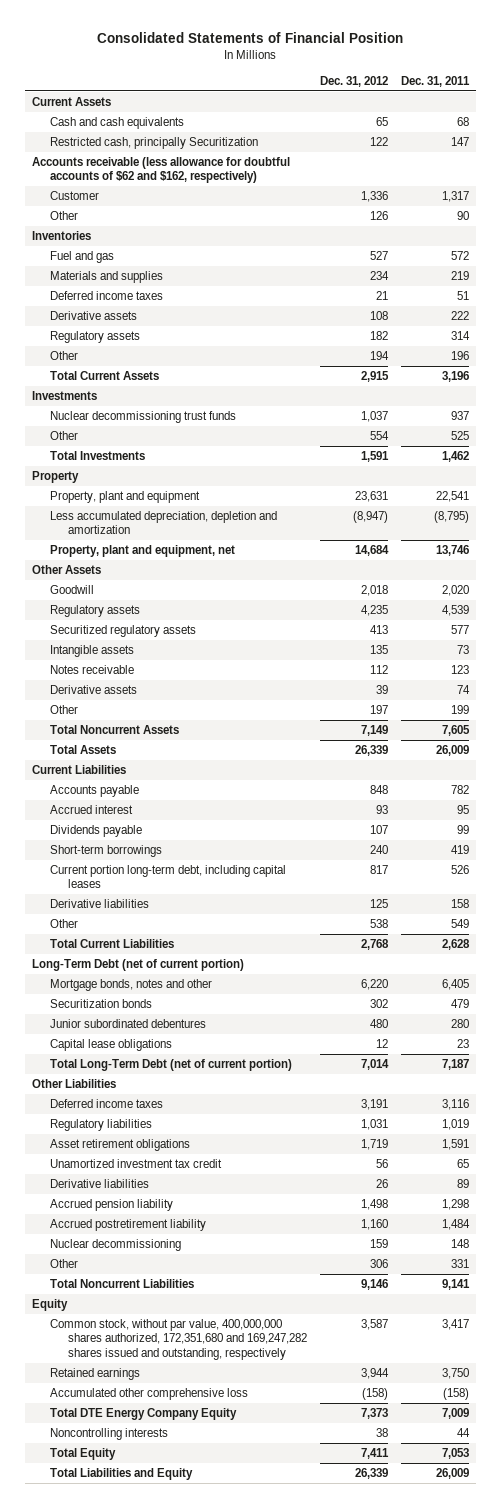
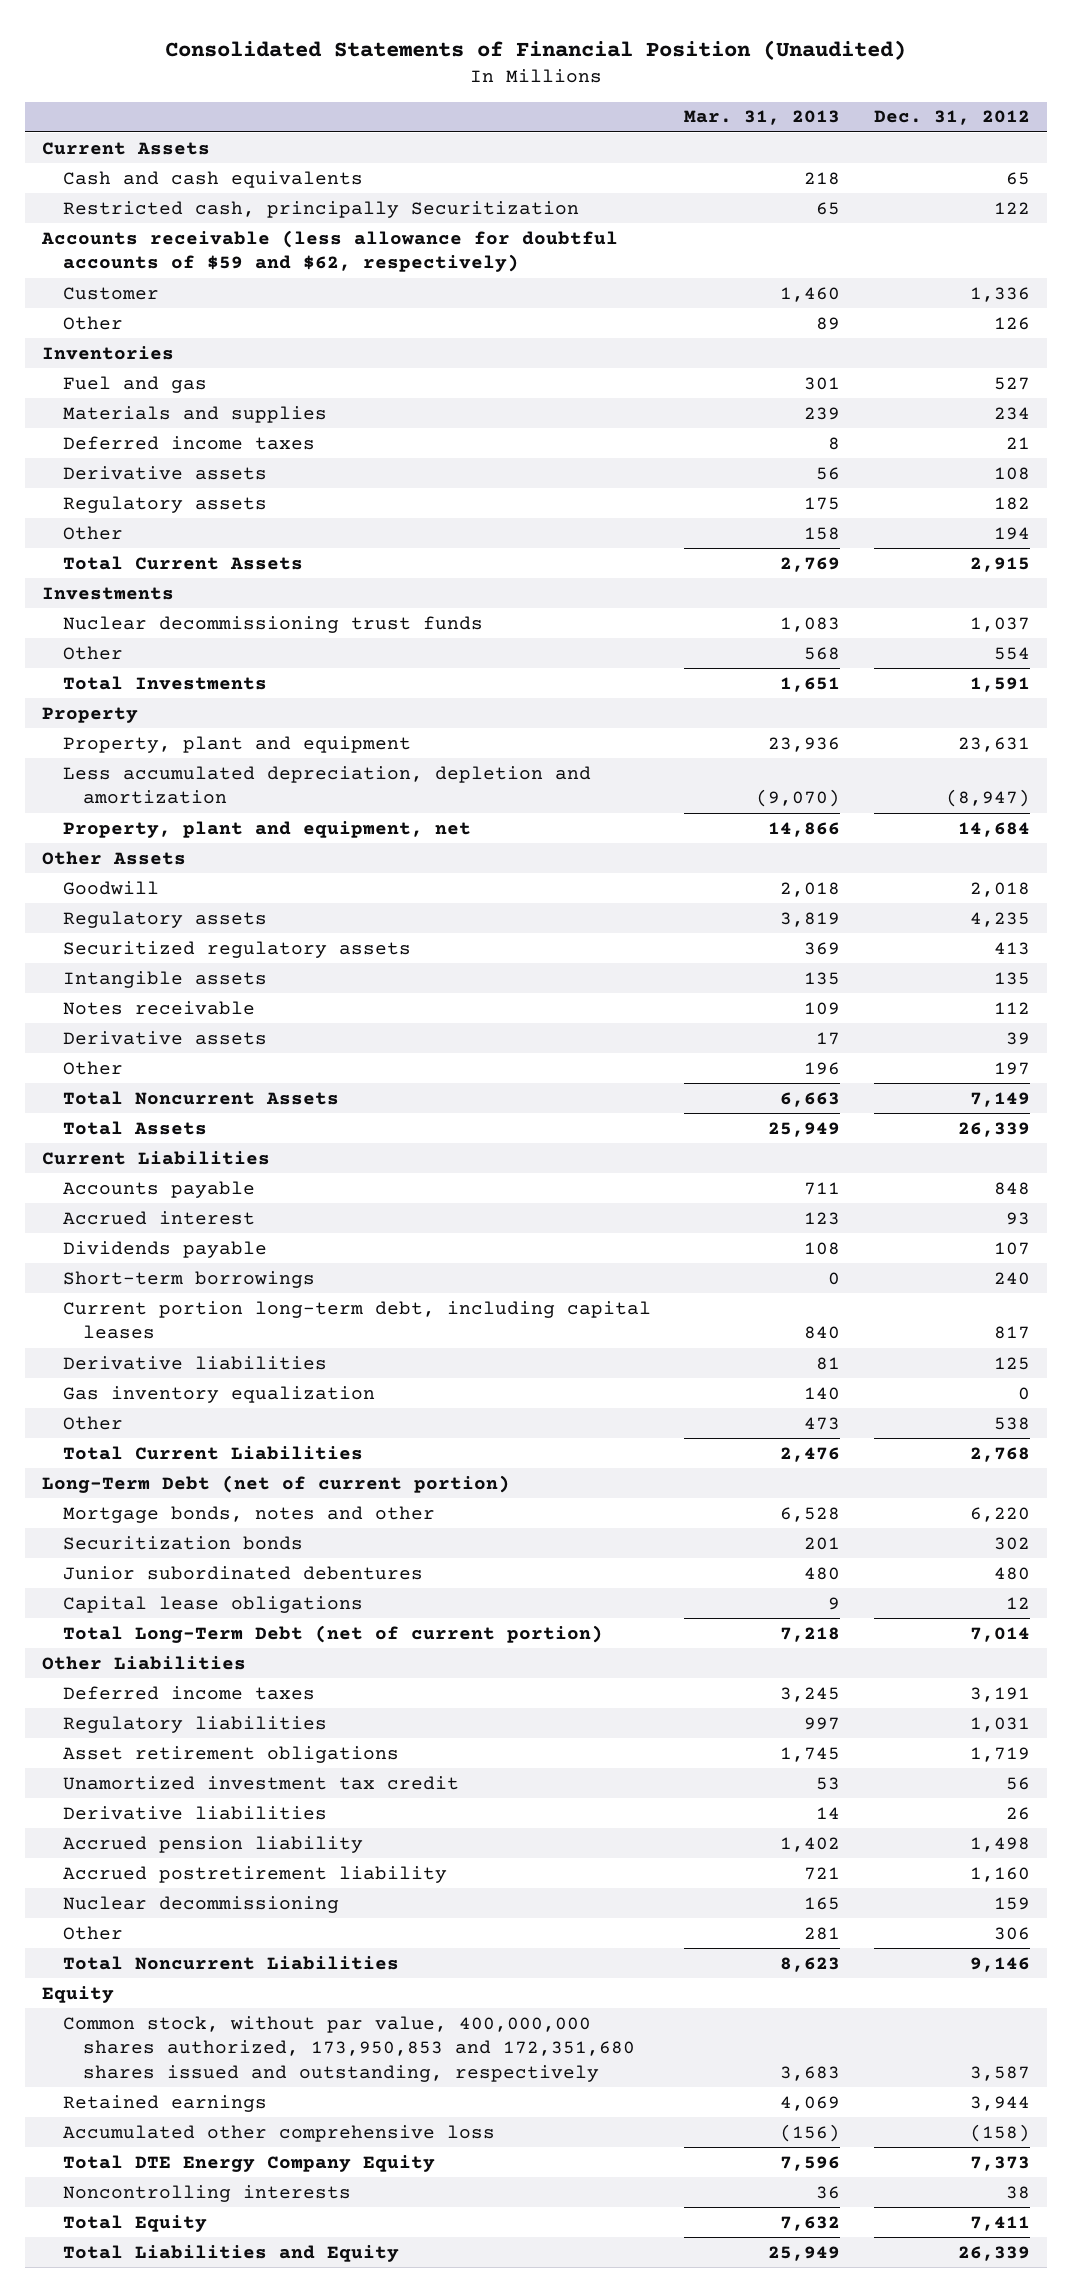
[97,32,404,44] Consolidated Statements of Financial Position -> [165,39,907,60] Consolidated Statements of Financial Position (Unaudited)
[400,75,470,87] Dec. 31, 2011 -> none
none -> [684,110,841,126] Mar. 31, 2013
[31,157,290,184] Accounts receivable (less allowance for doubtful accounts of $62 and $162, respectively) -> [41,229,619,273] Accounts receivable (less allowance for doubtful accounts of $59 and $62, respectively)
none -> [62,1385,375,1403] Gas inventory equalization
[49,1319,307,1360] Common stock, without par value, 400,000,000 shares authorized, 172,351,680 and 169,247,282 shares issued and outstanding, respectively -> [62,2015,635,2082] Common stock, without par value, 400,000,000 shares authorized, 173,950,853 and 172,351,680 shares issued and outstanding, respectively

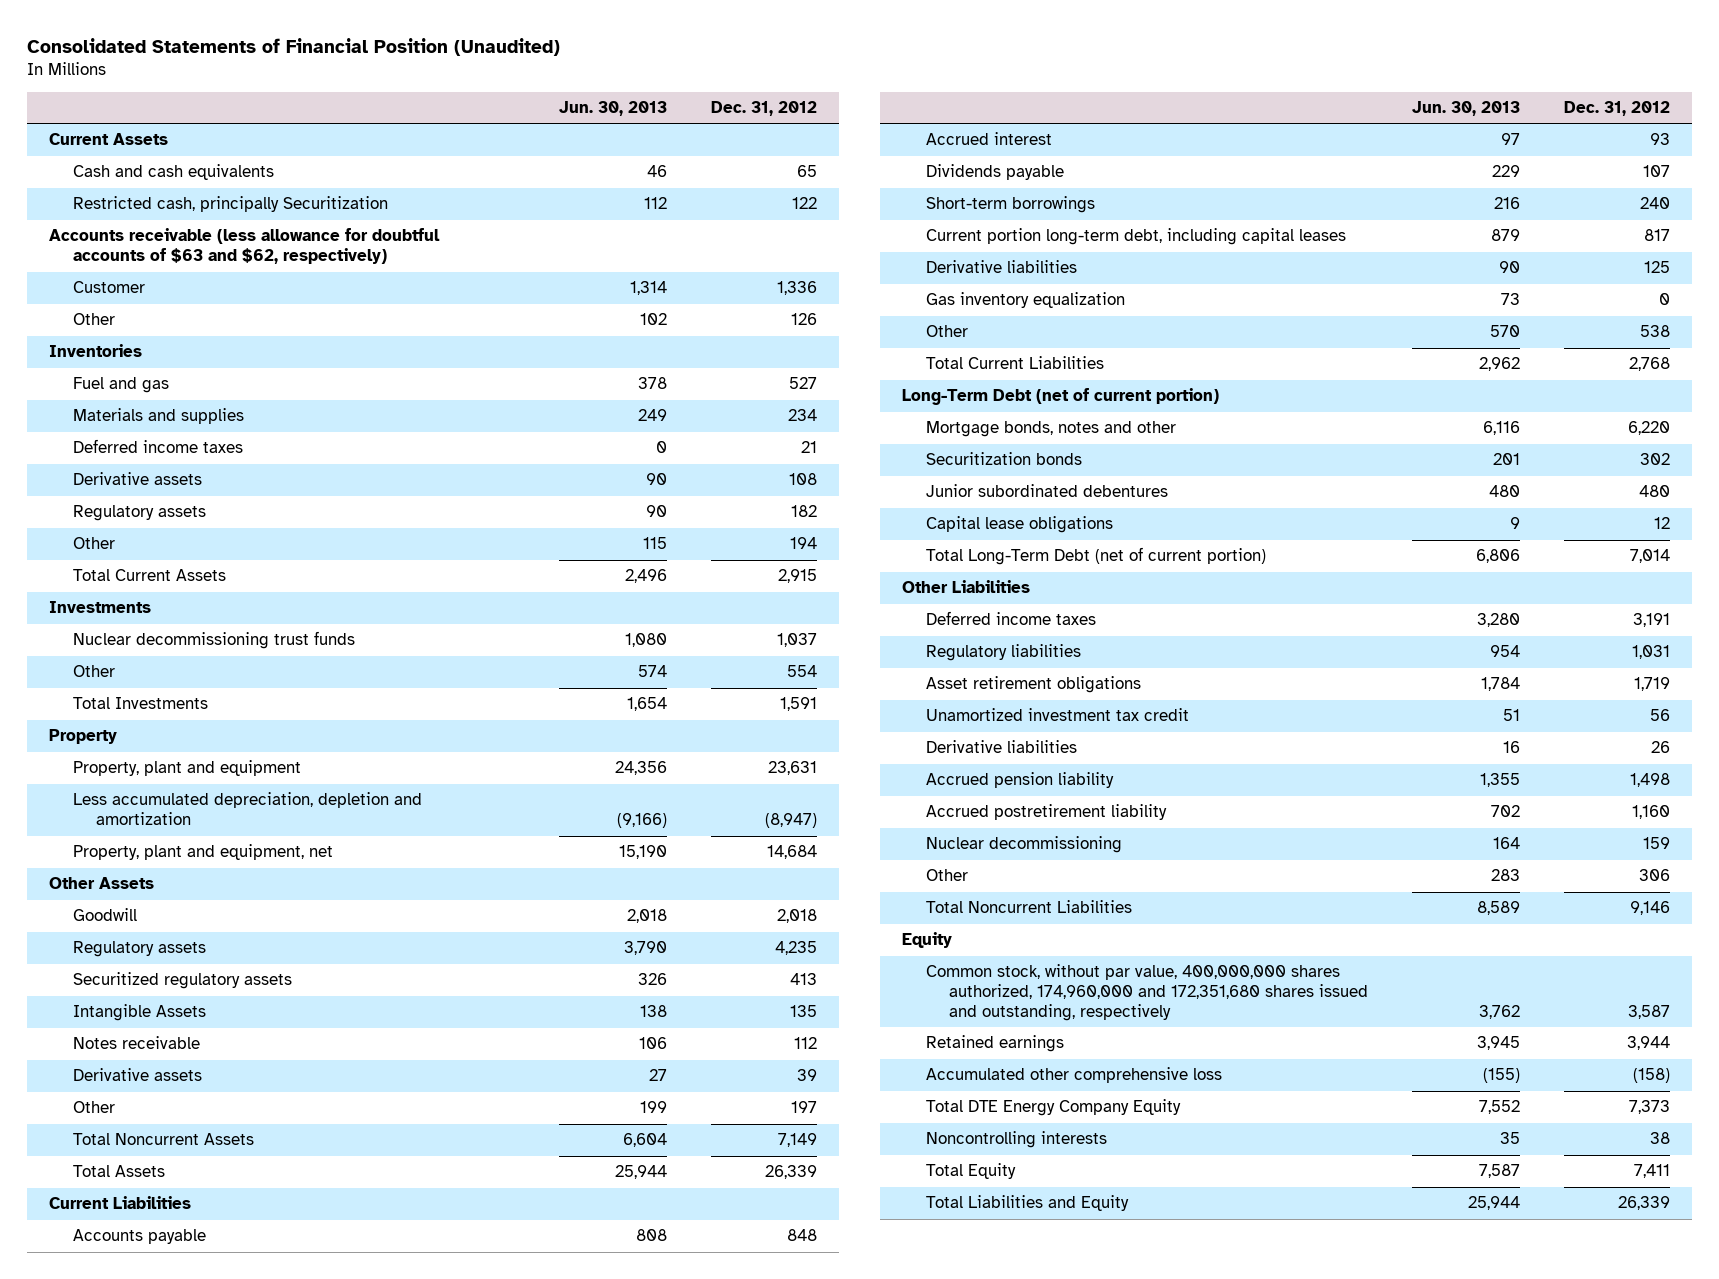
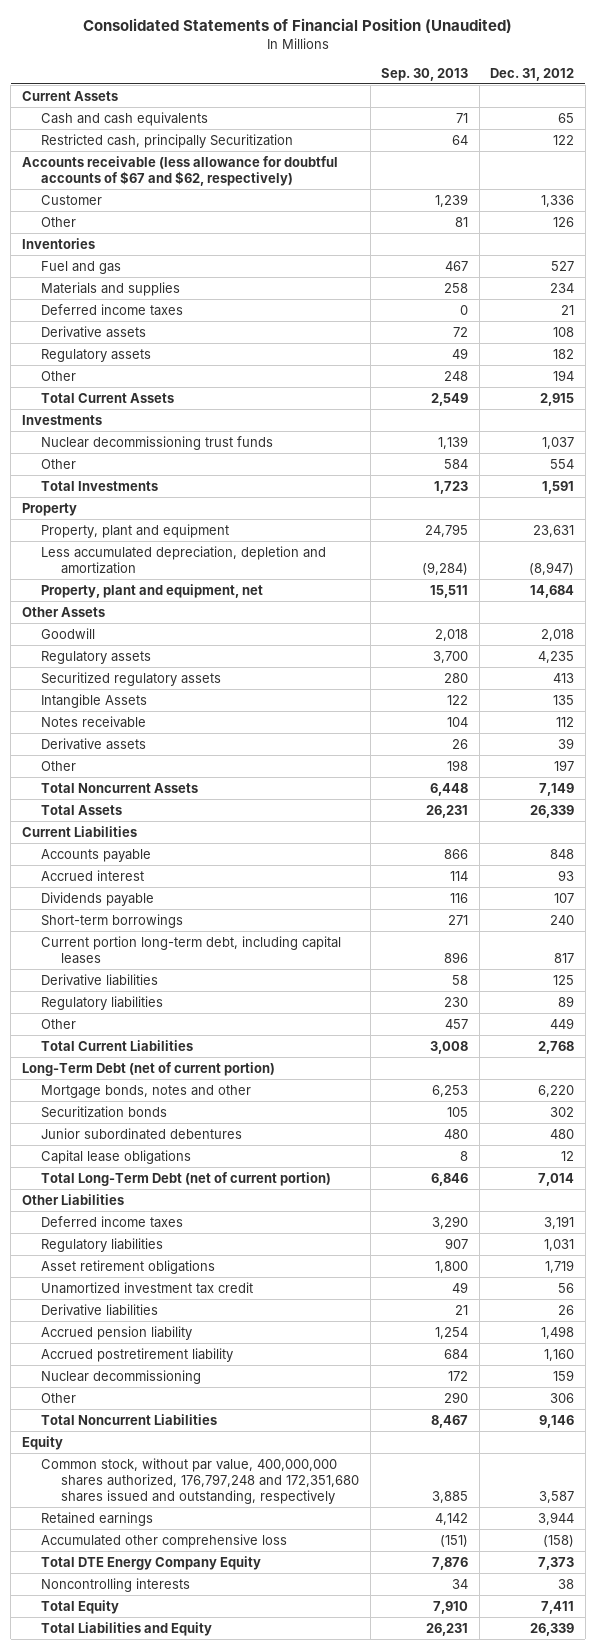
[559,100,668,116] Jun. 30, 2013 -> none
none -> [381,67,469,81] Sep. 30, 2013
[49,228,441,265] Accounts receivable (less allowance for doubtful accounts of $63 and $62, respectively) -> [21,155,338,186] Accounts receivable (less allowance for doubtful accounts of $67 and $62, respectively)
[925,292,1125,309] Gas inventory equalization -> none
none -> [41,995,164,1010] Regulatory liabilities
[1639,325,1670,338] 538 -> [550,1017,575,1029] 449
[925,964,1368,1022] Common stock, without par value, 400,000,000 shares authorized, 174,960,000 and 172,351,680 shares issued and outstanding, respectively -> [41,1457,359,1504] Common stock, without par value, 400,000,000 shares authorized, 176,797,248 and 172,351,680 shares issued and outstanding, respectively

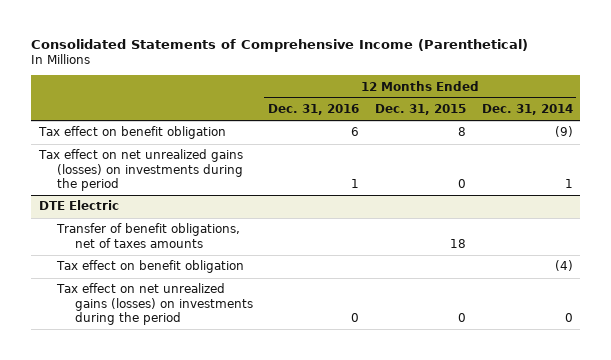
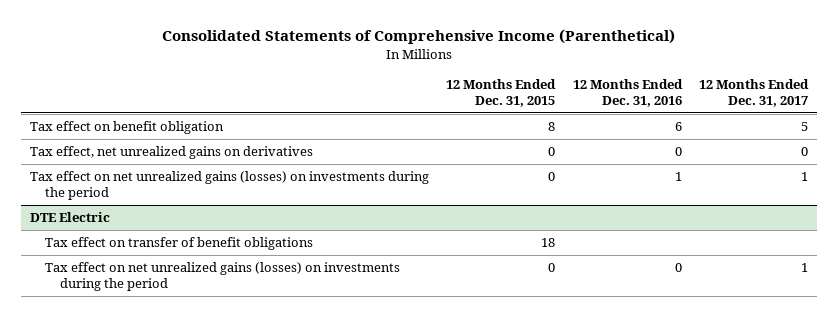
[481,104,573,116] Dec. 31, 2014 -> none
none -> [698,78,809,108] 12 Months Ended Dec. 31, 2017
none -> [29,146,313,160] Tax effect, net unrealized gains on derivatives
[55,260,244,274] Tax effect on benefit obligation -> none
[55,223,240,248] Transfer of benefit obligations, net of taxes amounts -> [45,237,314,251] Tax effect on transfer of benefit obligations

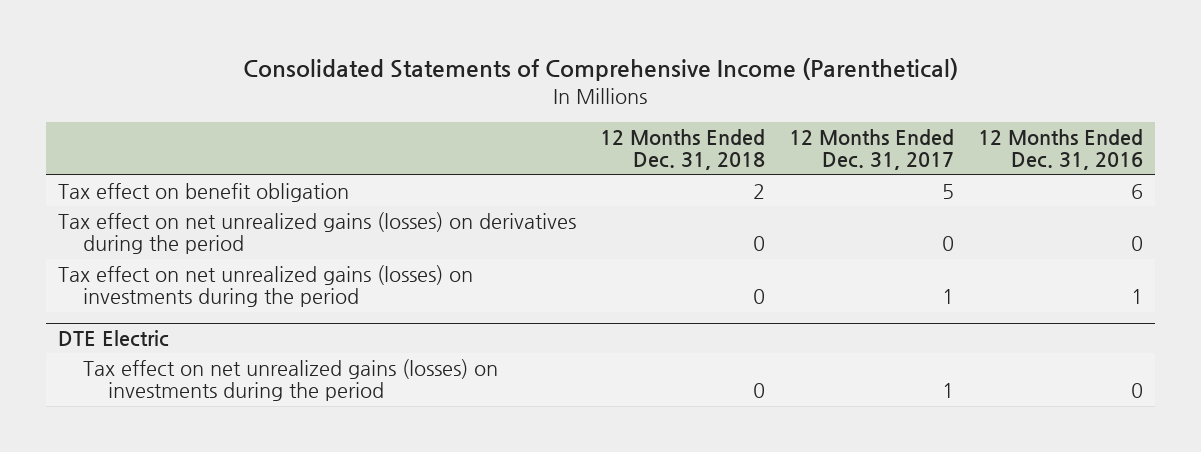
[446,78,557,108] 12 Months Ended Dec. 31, 2015 -> none
none -> [600,128,766,171] 12 Months Ended Dec. 31, 2018
[29,146,313,160] Tax effect, net unrealized gains on derivatives -> [58,211,577,255] Tax effect on net unrealized gains (losses) on derivatives during the period
[45,237,314,251] Tax effect on transfer of benefit obligations -> none

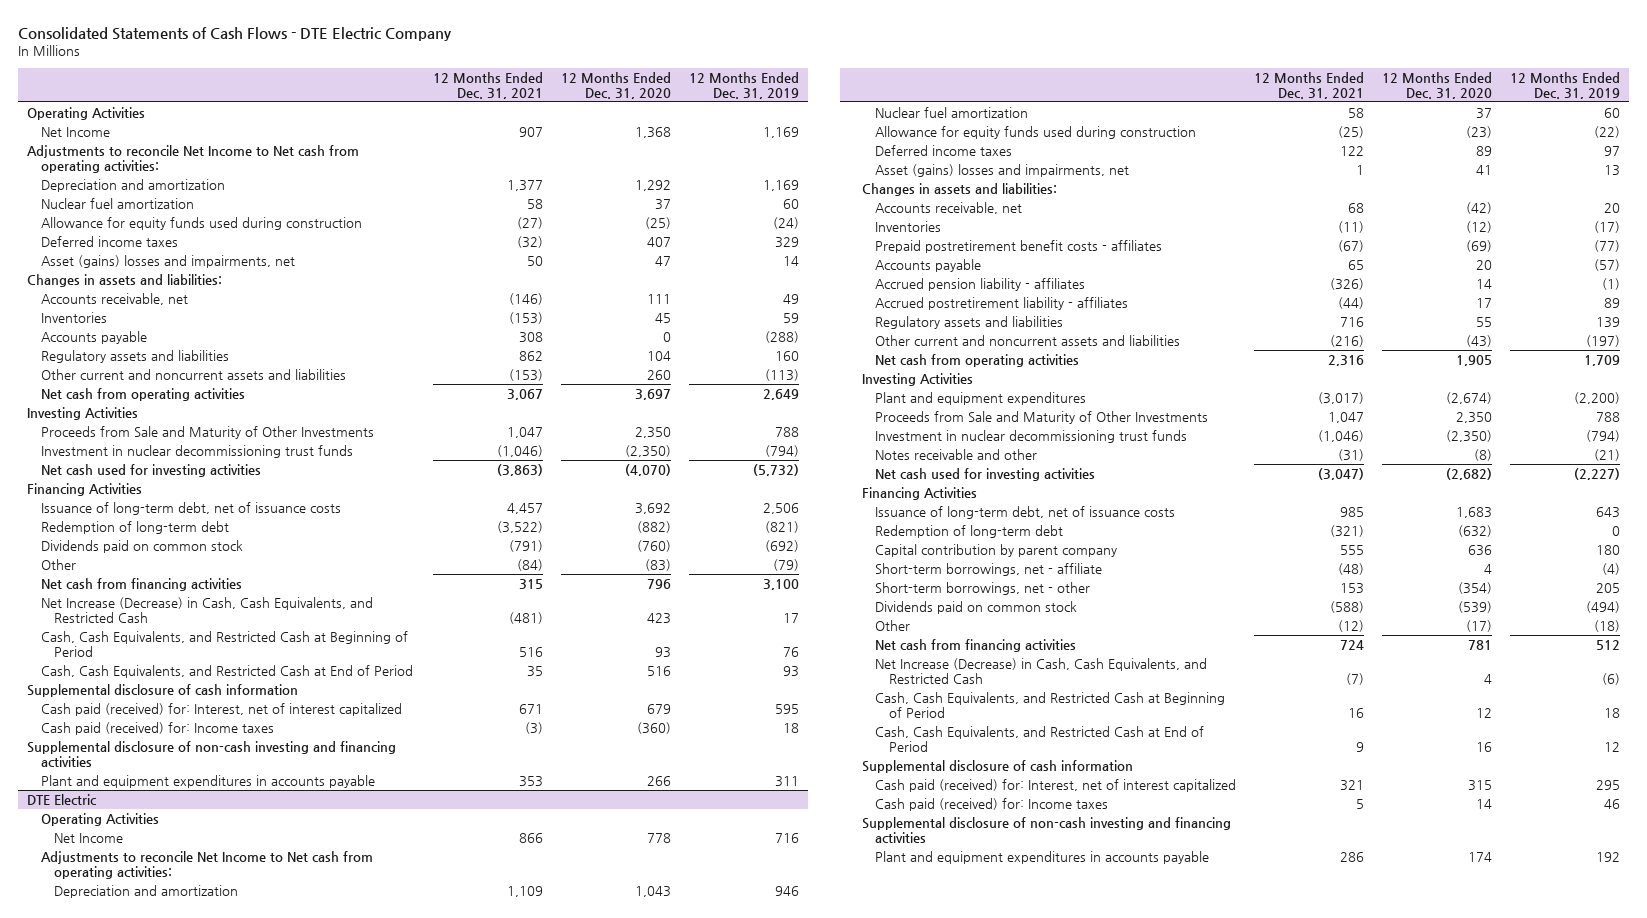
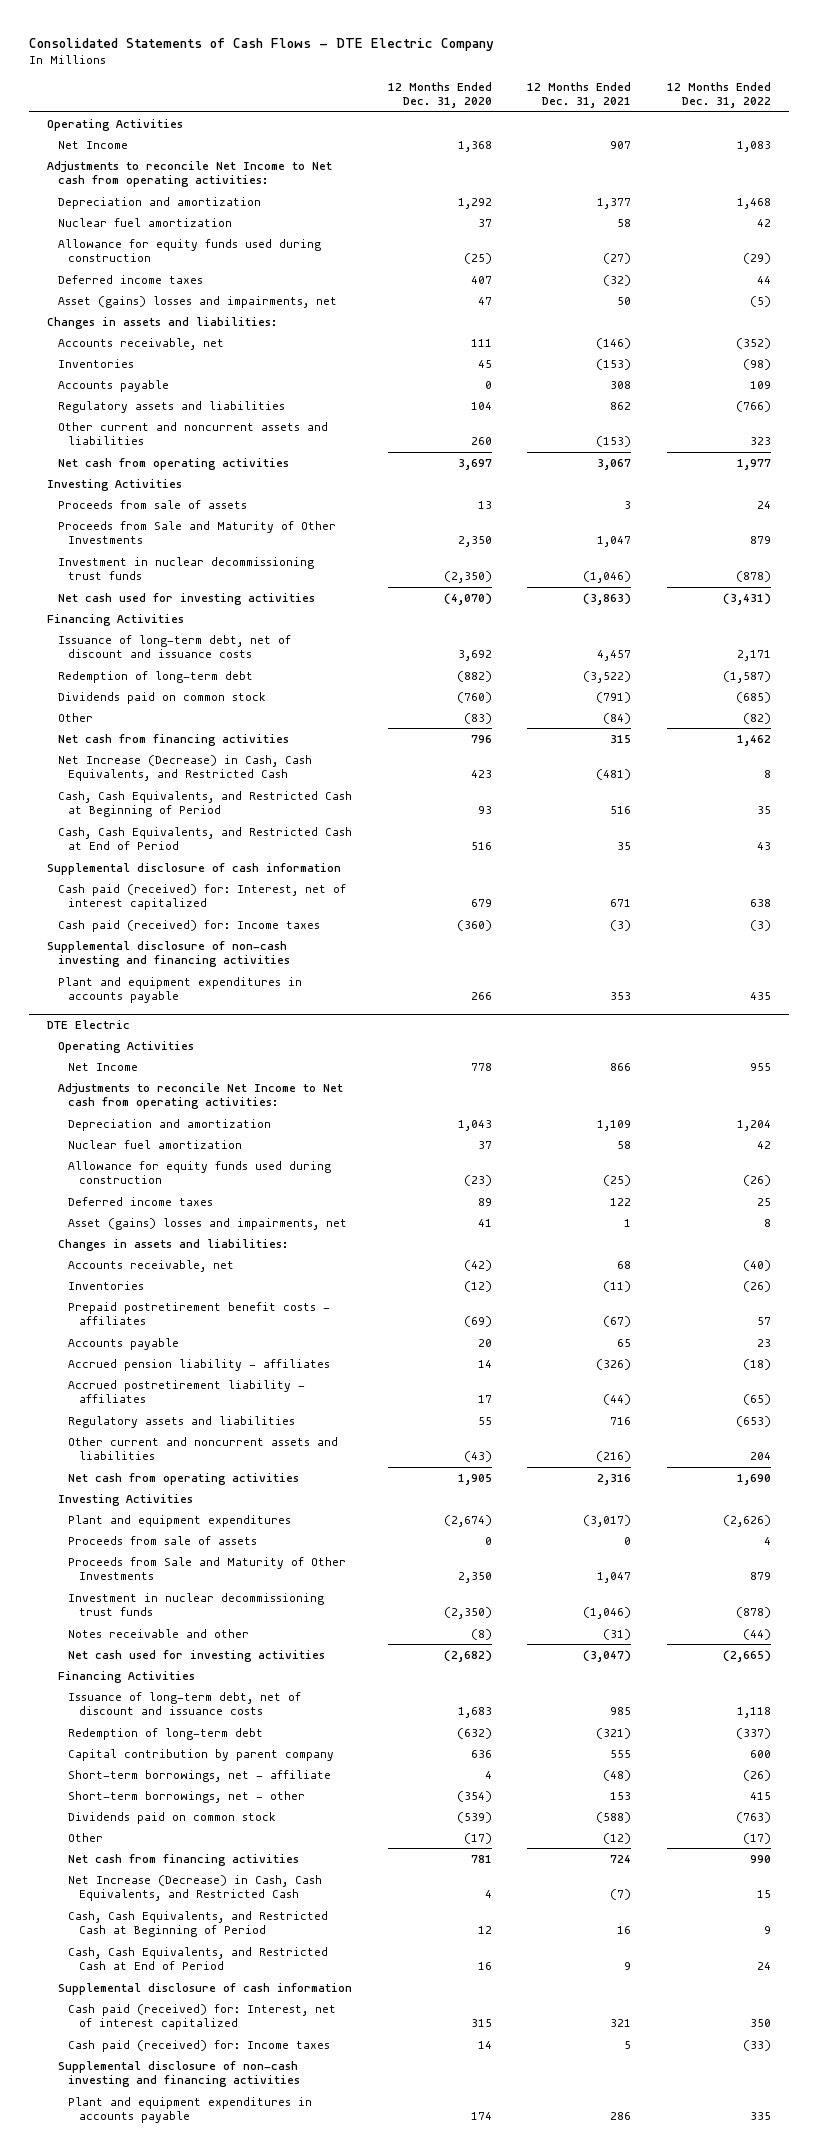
[688,71,799,99] 12 Months Ended Dec. 31, 2019 -> none
none -> [667,81,772,109] 12 Months Ended Dec. 31, 2022
none -> [57,499,247,509] Proceeds from sale of assets
[40,501,341,515] Issuance of long-term debt, net of issuance costs -> [57,634,291,659] Issuance of long-term debt, net of discount and issuance costs
none -> [68,1535,258,1545] Proceeds from sale of assets
[875,505,1176,519] Issuance of long-term debt, net of issuance costs -> [68,1691,302,1716] Issuance of long-term debt, net of discount and issuance costs

